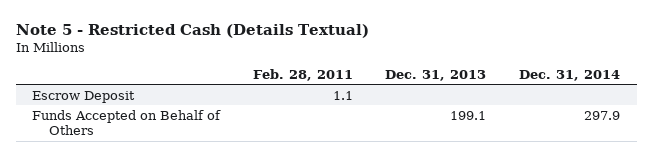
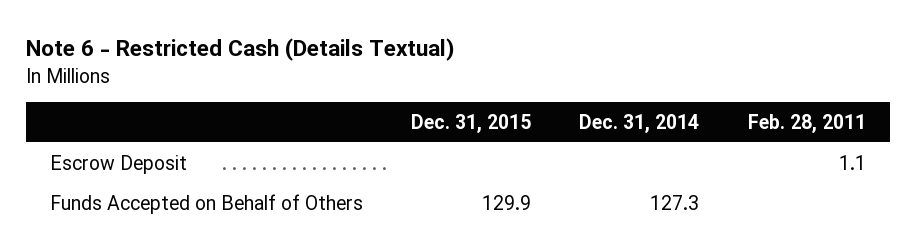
[15,23,369,38] Note 5 - Restricted Cash (Details Textual) -> [26,38,456,62] Note 6 - Restricted Cash (Details Textual)
[385,69,487,81] Dec. 31, 2013 -> none
none -> [411,114,532,134] Dec. 31, 2015
[584,110,621,120] 297.9 -> [650,194,700,210] 127.3

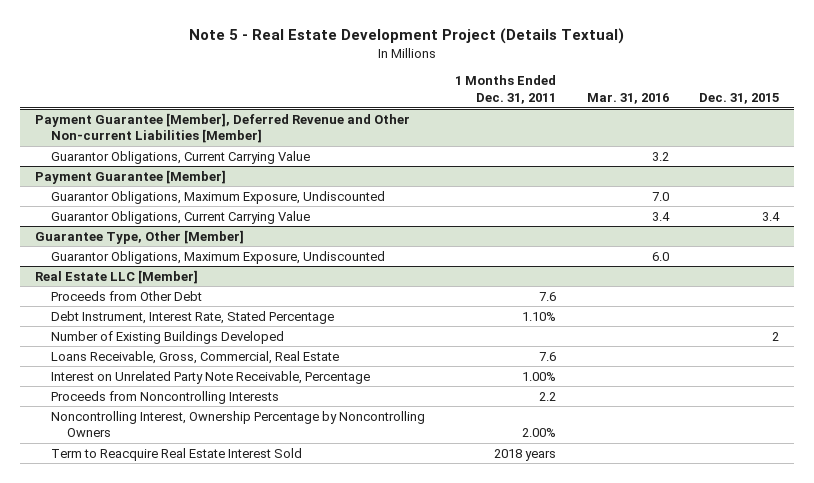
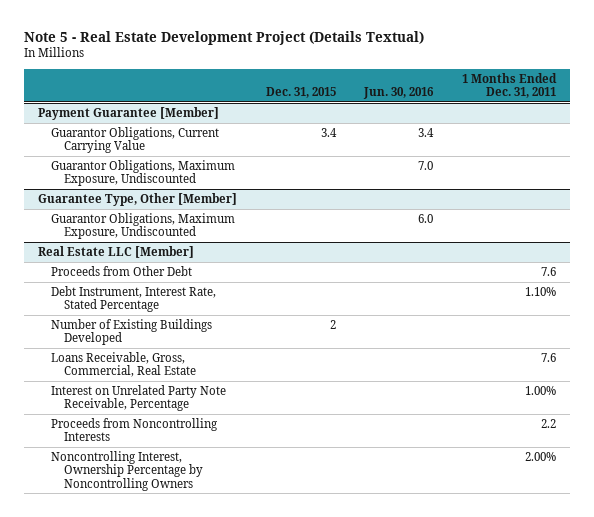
[586,93,669,105] Mar. 31, 2016 -> none
none -> [363,87,435,100] Jun. 30, 2016
[35,112,411,144] Payment Guarantee [Member], Deferred Revenue and Other Non-current Liabilities [Member] -> none
[51,150,311,164] Guarantor Obligations, Current Carrying Value -> none
[51,190,386,204] Guarantor Obligations, Maximum Exposure, Undiscounted -> [51,159,236,187] Guarantor Obligations, Maximum Exposure, Undiscounted
[51,447,303,461] Term to Reacquire Real Estate Interest Sold -> none

